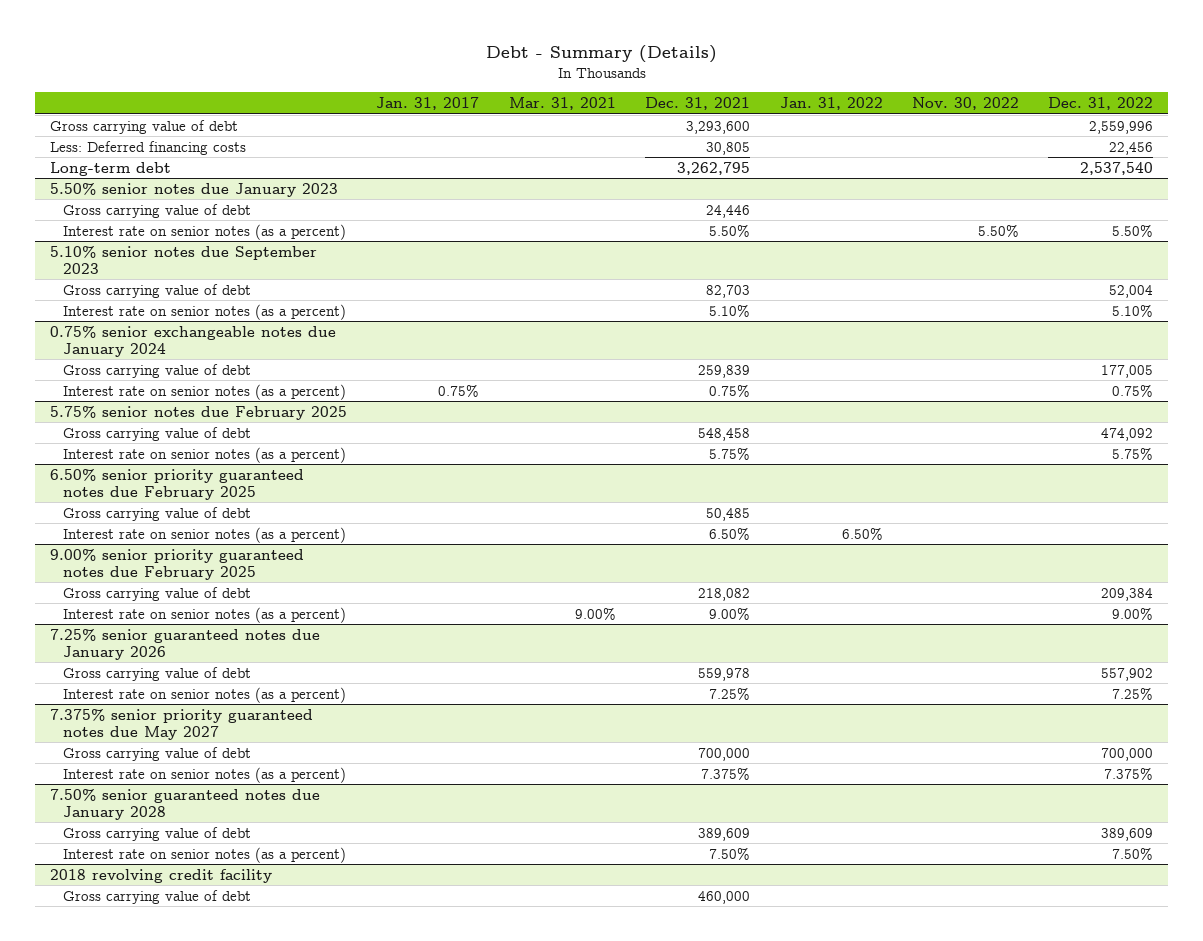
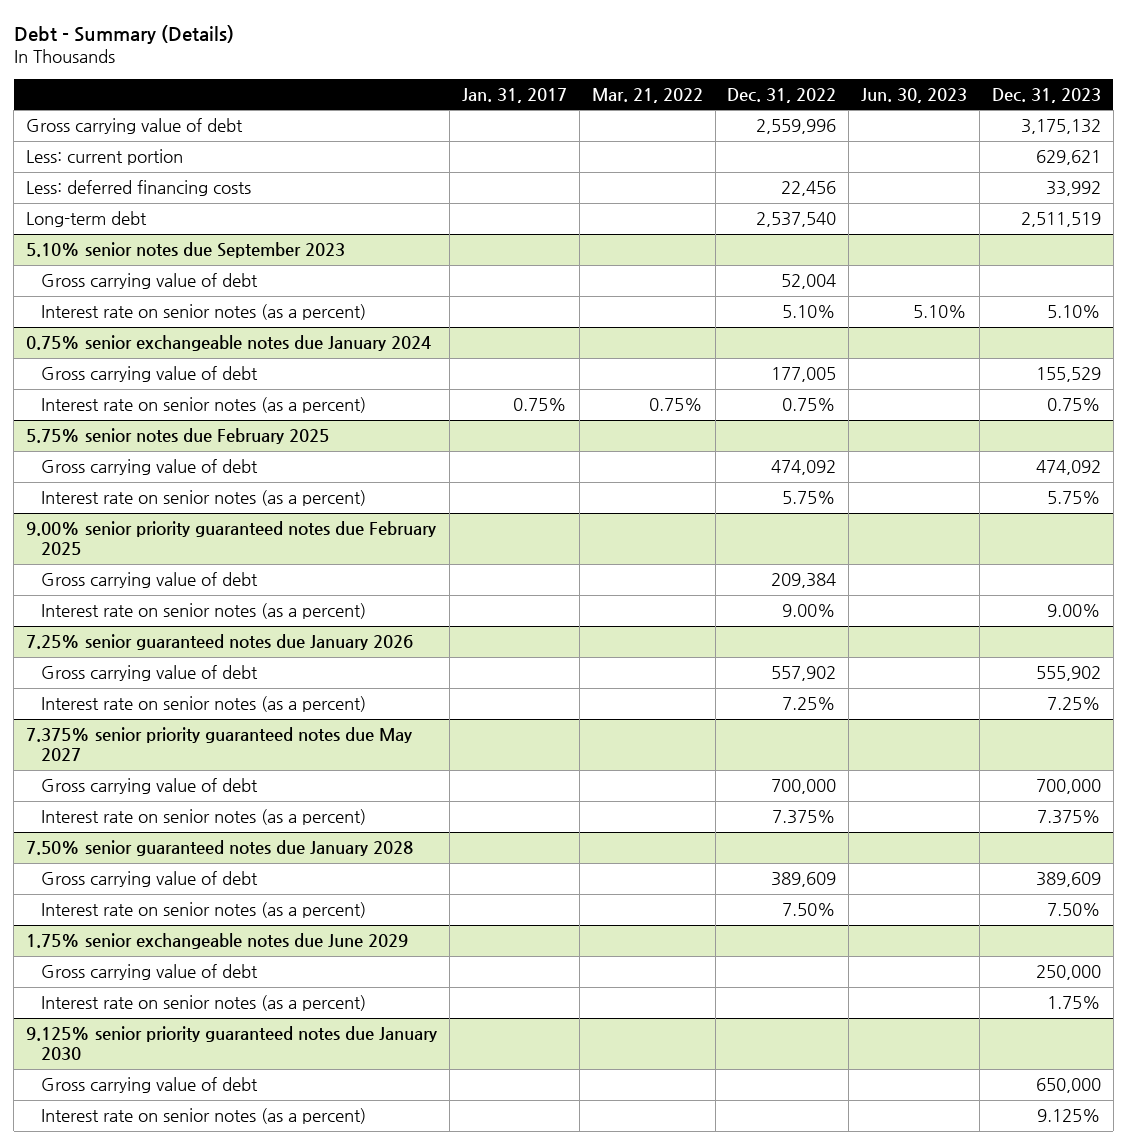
[508,97,616,111] Mar. 31, 2021 -> none
[645,97,751,111] Dec. 31, 2021 -> none
[779,97,883,111] Jan. 31, 2022 -> none
[911,97,1019,111] Nov. 30, 2022 -> none
none -> [591,87,703,103] Mar. 21, 2022
none -> [861,87,968,103] Jun. 30, 2023
none -> [991,87,1101,103] Dec. 31, 2023
none -> [26,149,184,166] Less: current portion
[49,140,246,155] Less: Deferred financing costs -> [26,180,252,197] Less: deferred financing costs
[49,182,338,197] 5.50% senior notes due January 2023 -> none
[63,203,252,218] Gross carrying value of debt -> none
[63,223,347,240] Interest rate on senior notes (as a percent) -> none
[49,468,304,500] 6.50% senior priority guaranteed notes due February 2025 -> none
[63,506,252,521] Gross carrying value of debt -> none
[63,526,347,543] Interest rate on senior notes (as a percent) -> none
[49,868,272,883] 2018 revolving credit facility -> none
none -> [26,933,409,950] 1.75% senior exchangeable notes due June 2029
none -> [41,995,367,1012] Interest rate on senior notes (as a percent)
none -> [26,1026,438,1061] 9.125% senior priority guaranteed notes due January 2030
none -> [41,1077,259,1094] Gross carrying value of debt
none -> [41,1108,367,1125] Interest rate on senior notes (as a percent)

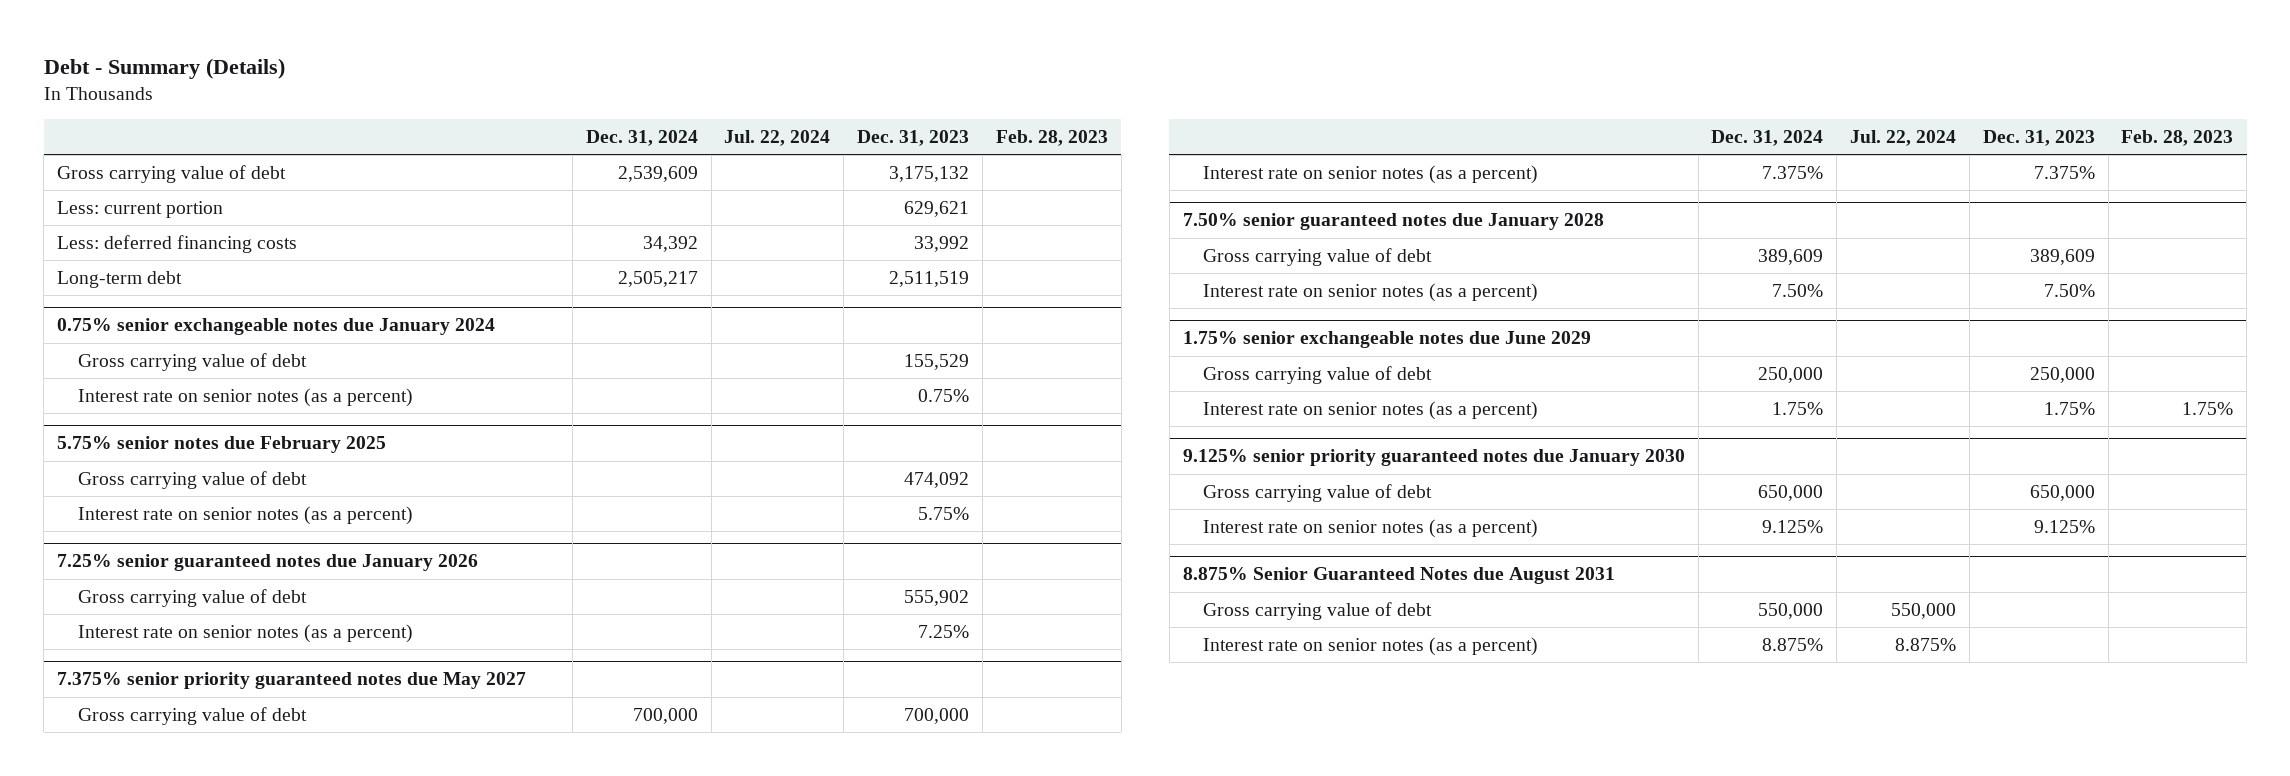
[461,87,567,103] Jan. 31, 2017 -> none
[591,87,703,103] Mar. 21, 2022 -> none
[727,87,837,103] Dec. 31, 2022 -> none
[861,87,968,103] Jun. 30, 2023 -> none
none -> [585,130,698,147] Dec. 31, 2024
none -> [724,130,831,147] Jul. 22, 2024
none -> [995,130,1108,147] Feb. 28, 2023
[26,242,346,259] 5.10% senior notes due September 2023 -> none
[41,273,259,290] Gross carrying value of debt -> none
[41,304,367,321] Interest rate on senior notes (as a percent) -> none
[26,521,437,556] 9.00% senior priority guaranteed notes due February 2025 -> none
[41,572,259,589] Gross carrying value of debt -> none
[41,603,367,620] Interest rate on senior notes (as a percent) -> none
none -> [1182,567,1615,585] 8.875% Senior Guaranteed Notes due August 2031
none -> [1203,601,1433,620] Gross carrying value of debt
none -> [1203,636,1539,656] Interest rate on senior notes (as a percent)

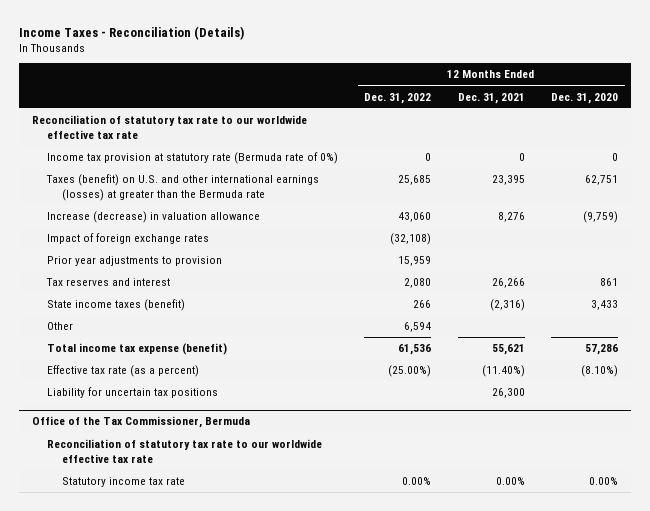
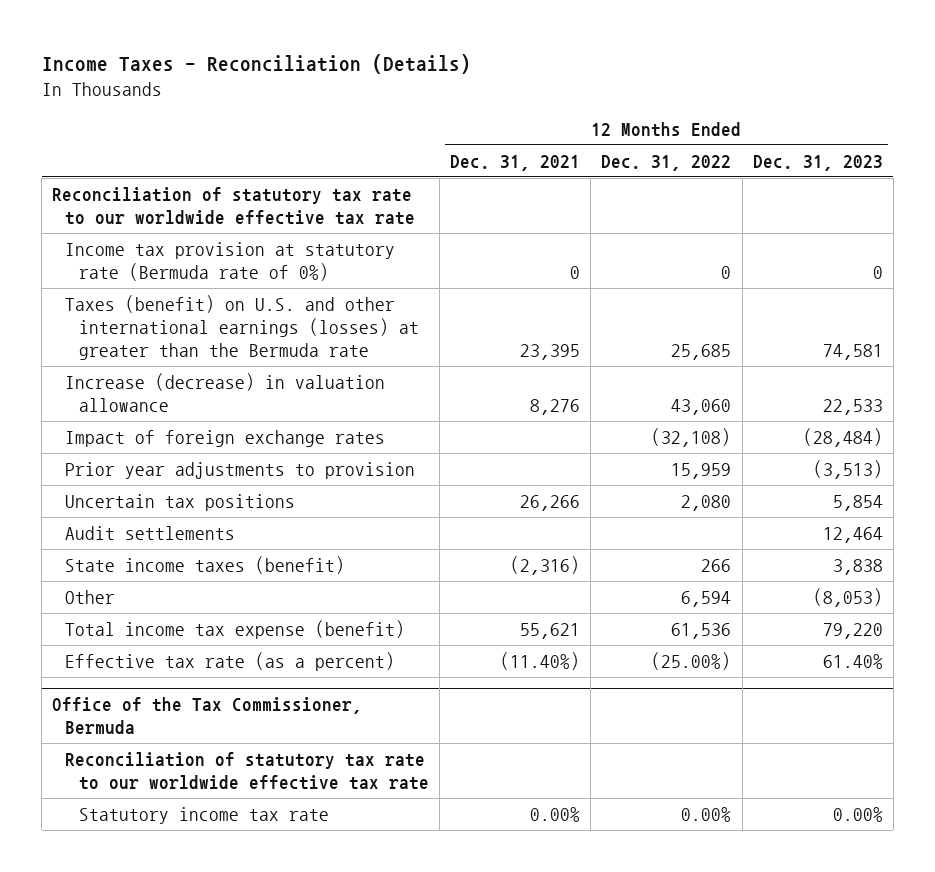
[550,92,618,104] Dec. 31, 2020 -> none
none -> [752,154,883,171] Dec. 31, 2023
[46,278,171,287] Tax reserves and interest -> [65,493,296,511] Uncertain tax positions
none -> [65,525,236,540] Audit settlements
[47,387,219,399] Liability for uncertain tax positions -> none

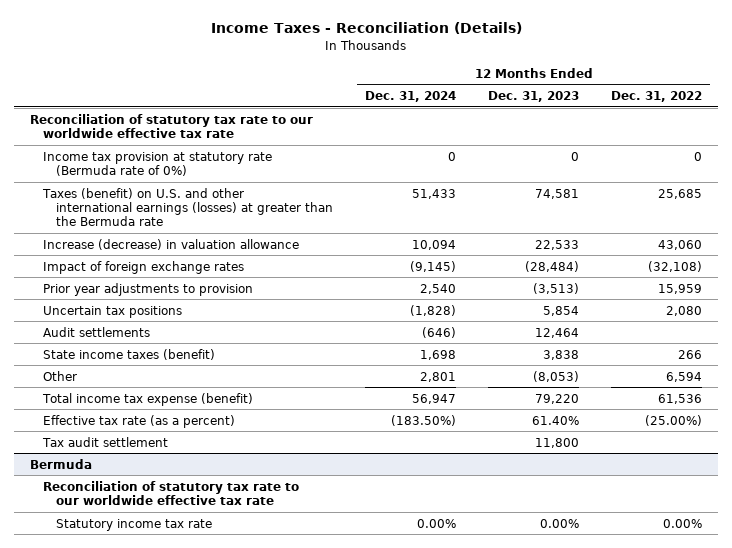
[450,154,581,171] Dec. 31, 2021 -> none
none -> [365,91,457,103] Dec. 31, 2024
none -> [42,436,169,447] Tax audit settlement
[52,697,363,735] Office of the Tax Commissioner, Bermuda -> [30,458,93,469] Bermuda

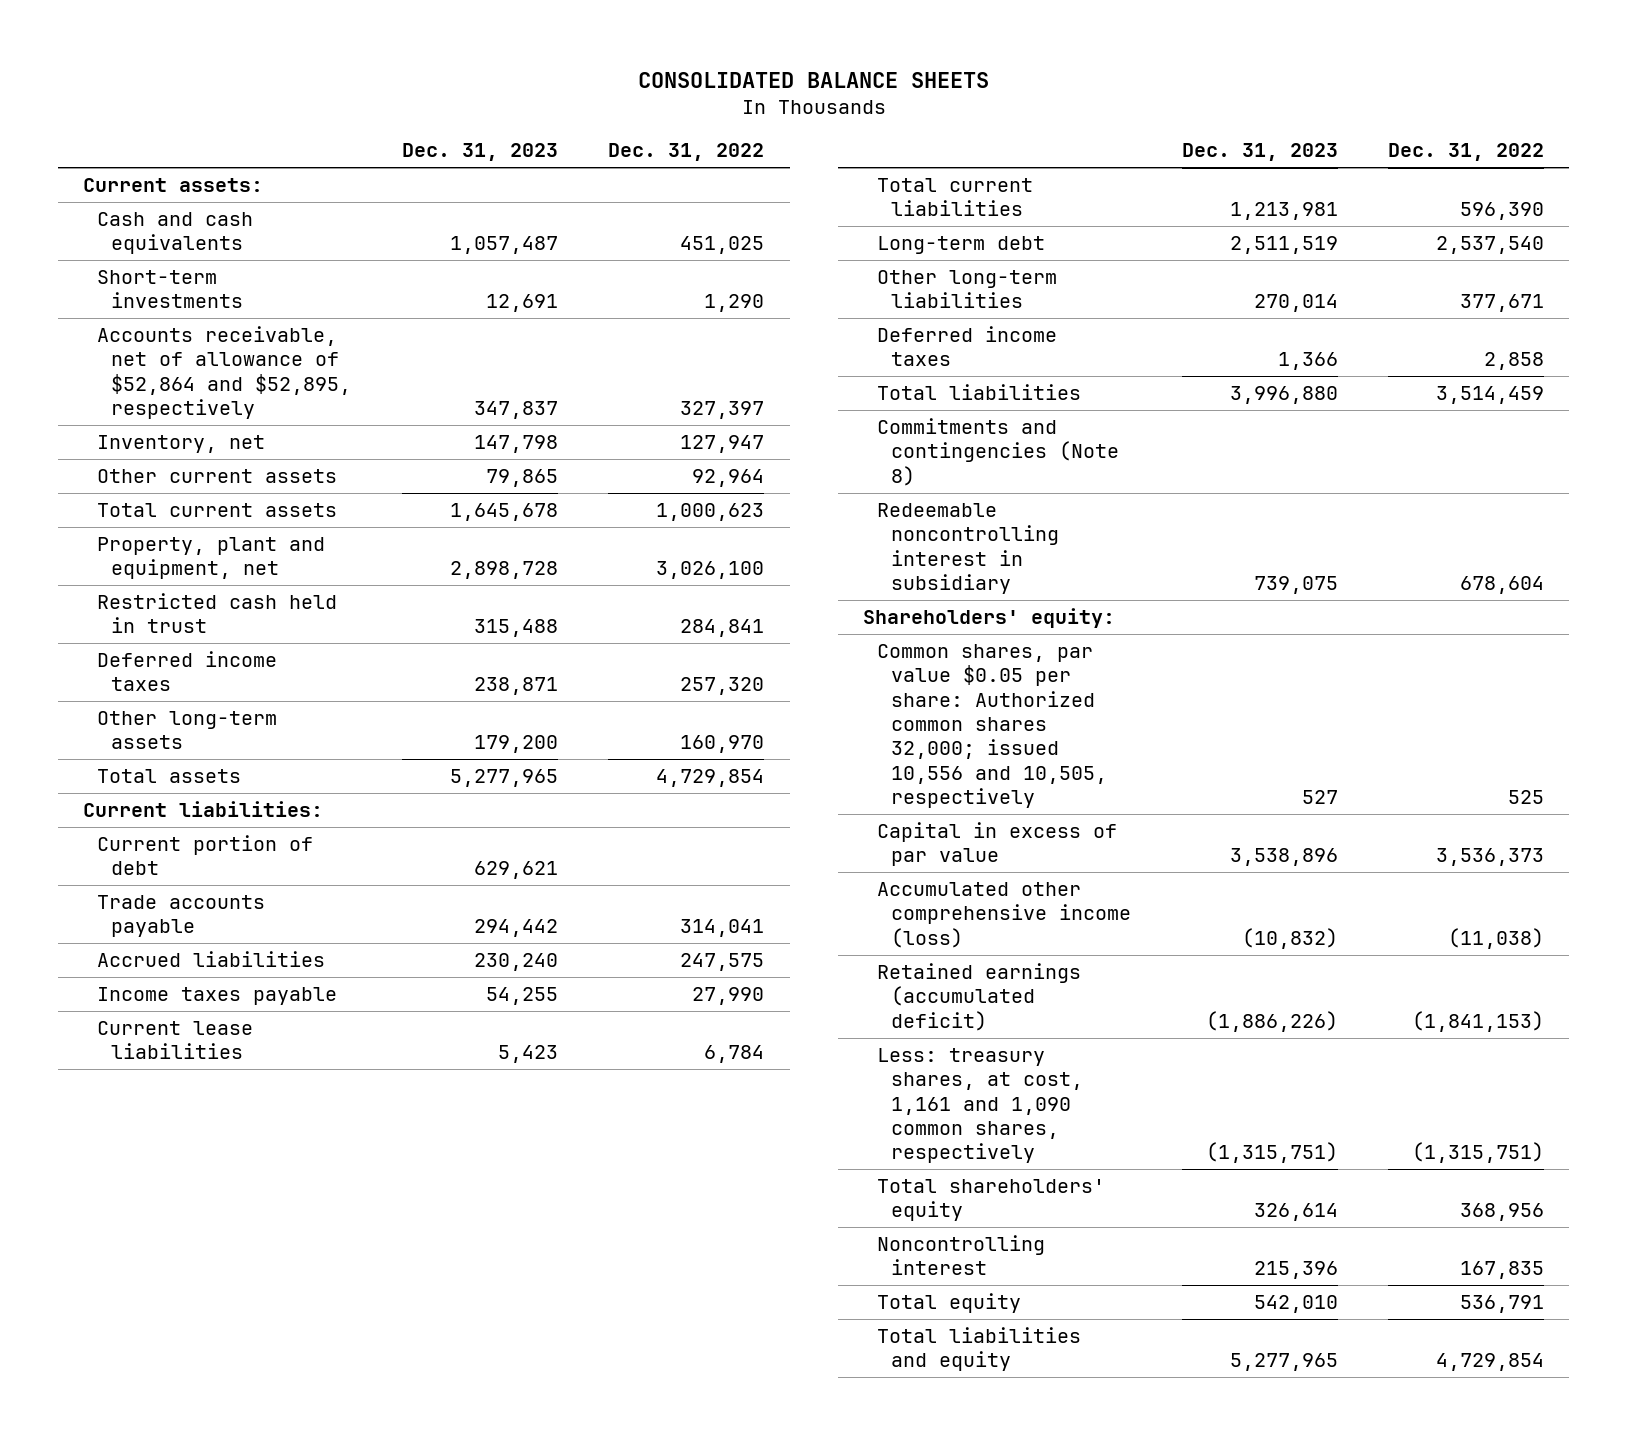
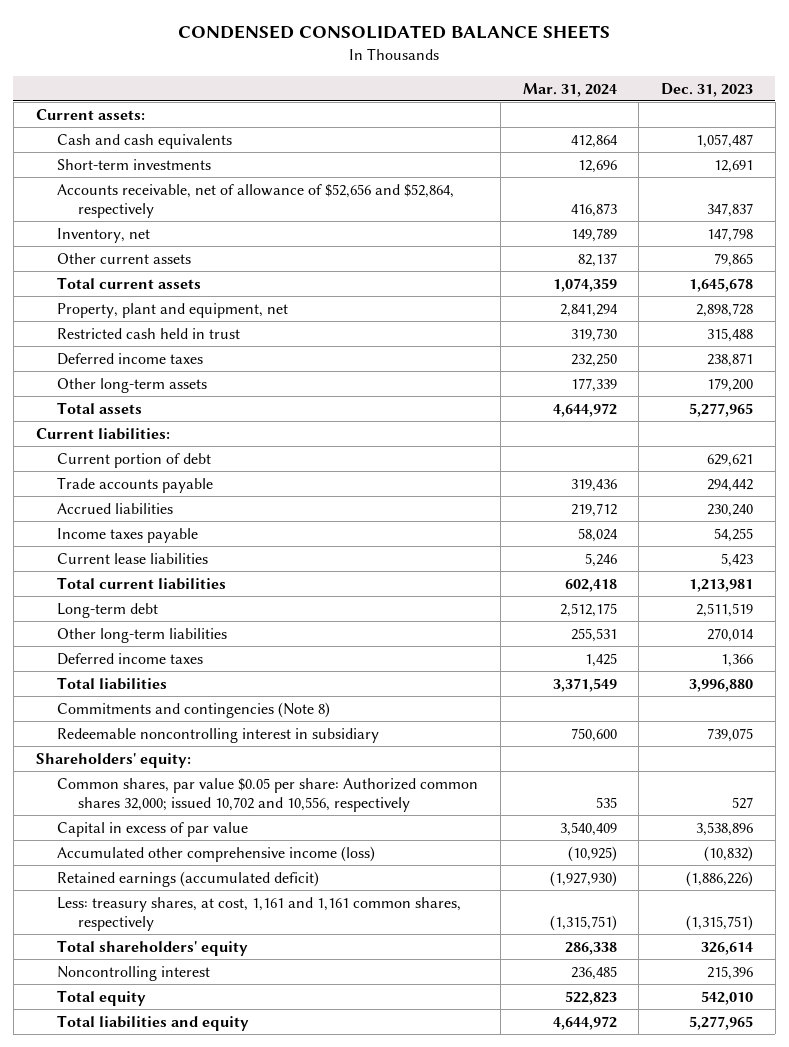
[637,71,989,88] CONSOLIDATED BALANCE SHEETS -> [178,25,611,40] CONDENSED CONSOLIDATED BALANCE SHEETS
[608,143,765,162] Dec. 31, 2022 -> none
none -> [522,82,617,97] Mar. 31, 2024
[97,325,352,419] Accounts receivable, net of allowance of $52,864 and $52,895, respectively -> [56,183,454,218] Accounts receivable, net of allowance of $52,656 and $52,864, respectively
[877,643,1108,808] Common shares, par value $0.05 per share: Authorized common shares 32,000; issued 10,556 and 10,505, respectively -> [56,777,478,812] Common shares, par value $0.05 per share: Authorized common shares 32,000; issued 10,702 and 10,556, respectively
[877,1047,1084,1164] Less: treasury shares, at cost, 1,161 and 1,090 common shares, respectively -> [56,896,461,931] Less: treasury shares, at cost, 1,161 and 1,161 common shares, respectively

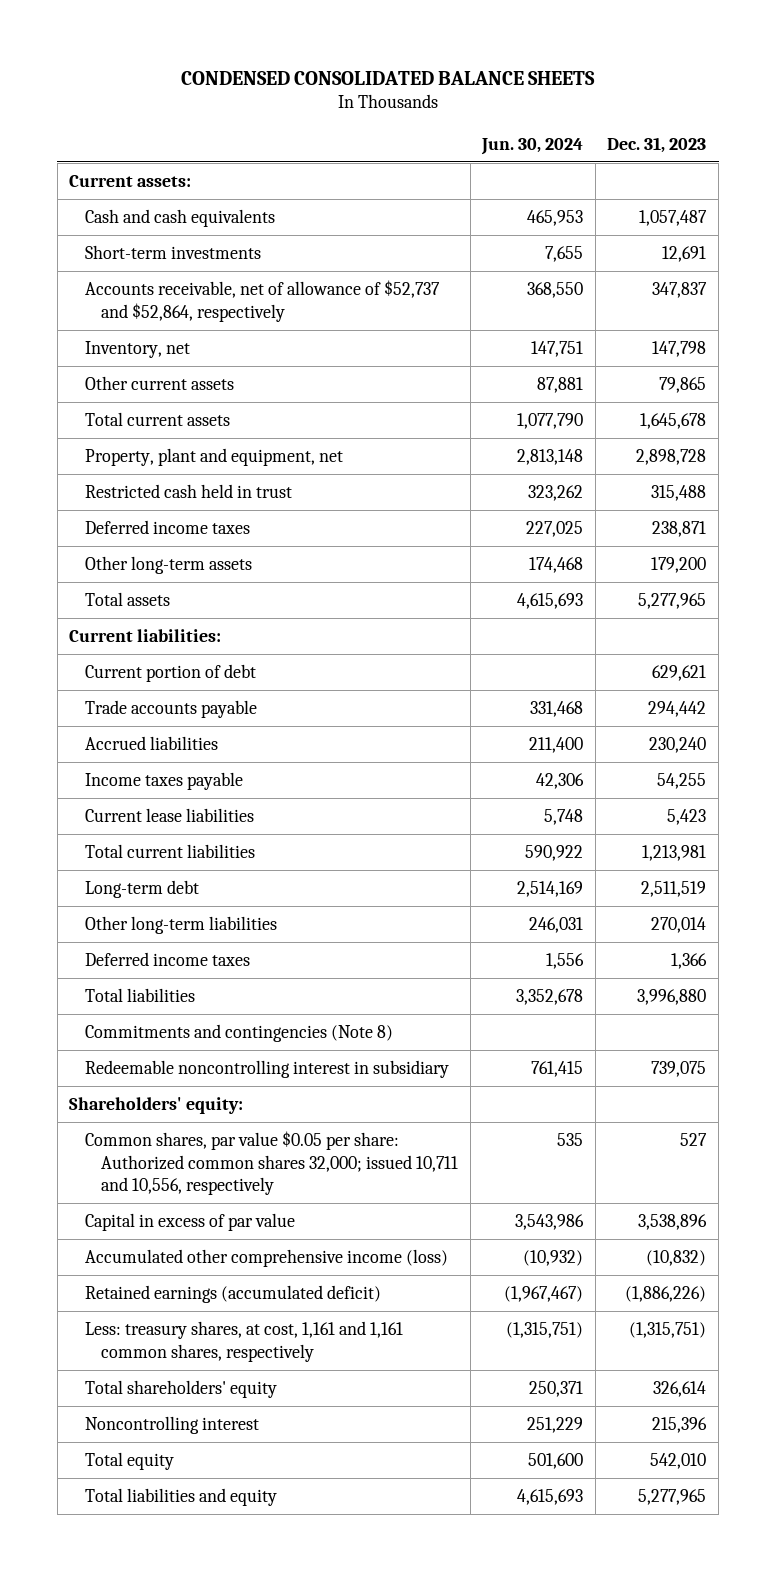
[522,82,617,97] Mar. 31, 2024 -> none
none -> [481,137,584,155] Jun. 30, 2024
[56,183,454,218] Accounts receivable, net of allowance of $52,656 and $52,864, respectively -> [85,280,441,322] Accounts receivable, net of allowance of $52,737 and $52,864, respectively
[56,777,478,812] Common shares, par value $0.05 per share: Authorized common shares 32,000; issued 10,702 and 10,556, respectively -> [85,1131,458,1196] Common shares, par value $0.05 per share: Authorized common shares 32,000; issued 10,711 and 10,556, respectively

